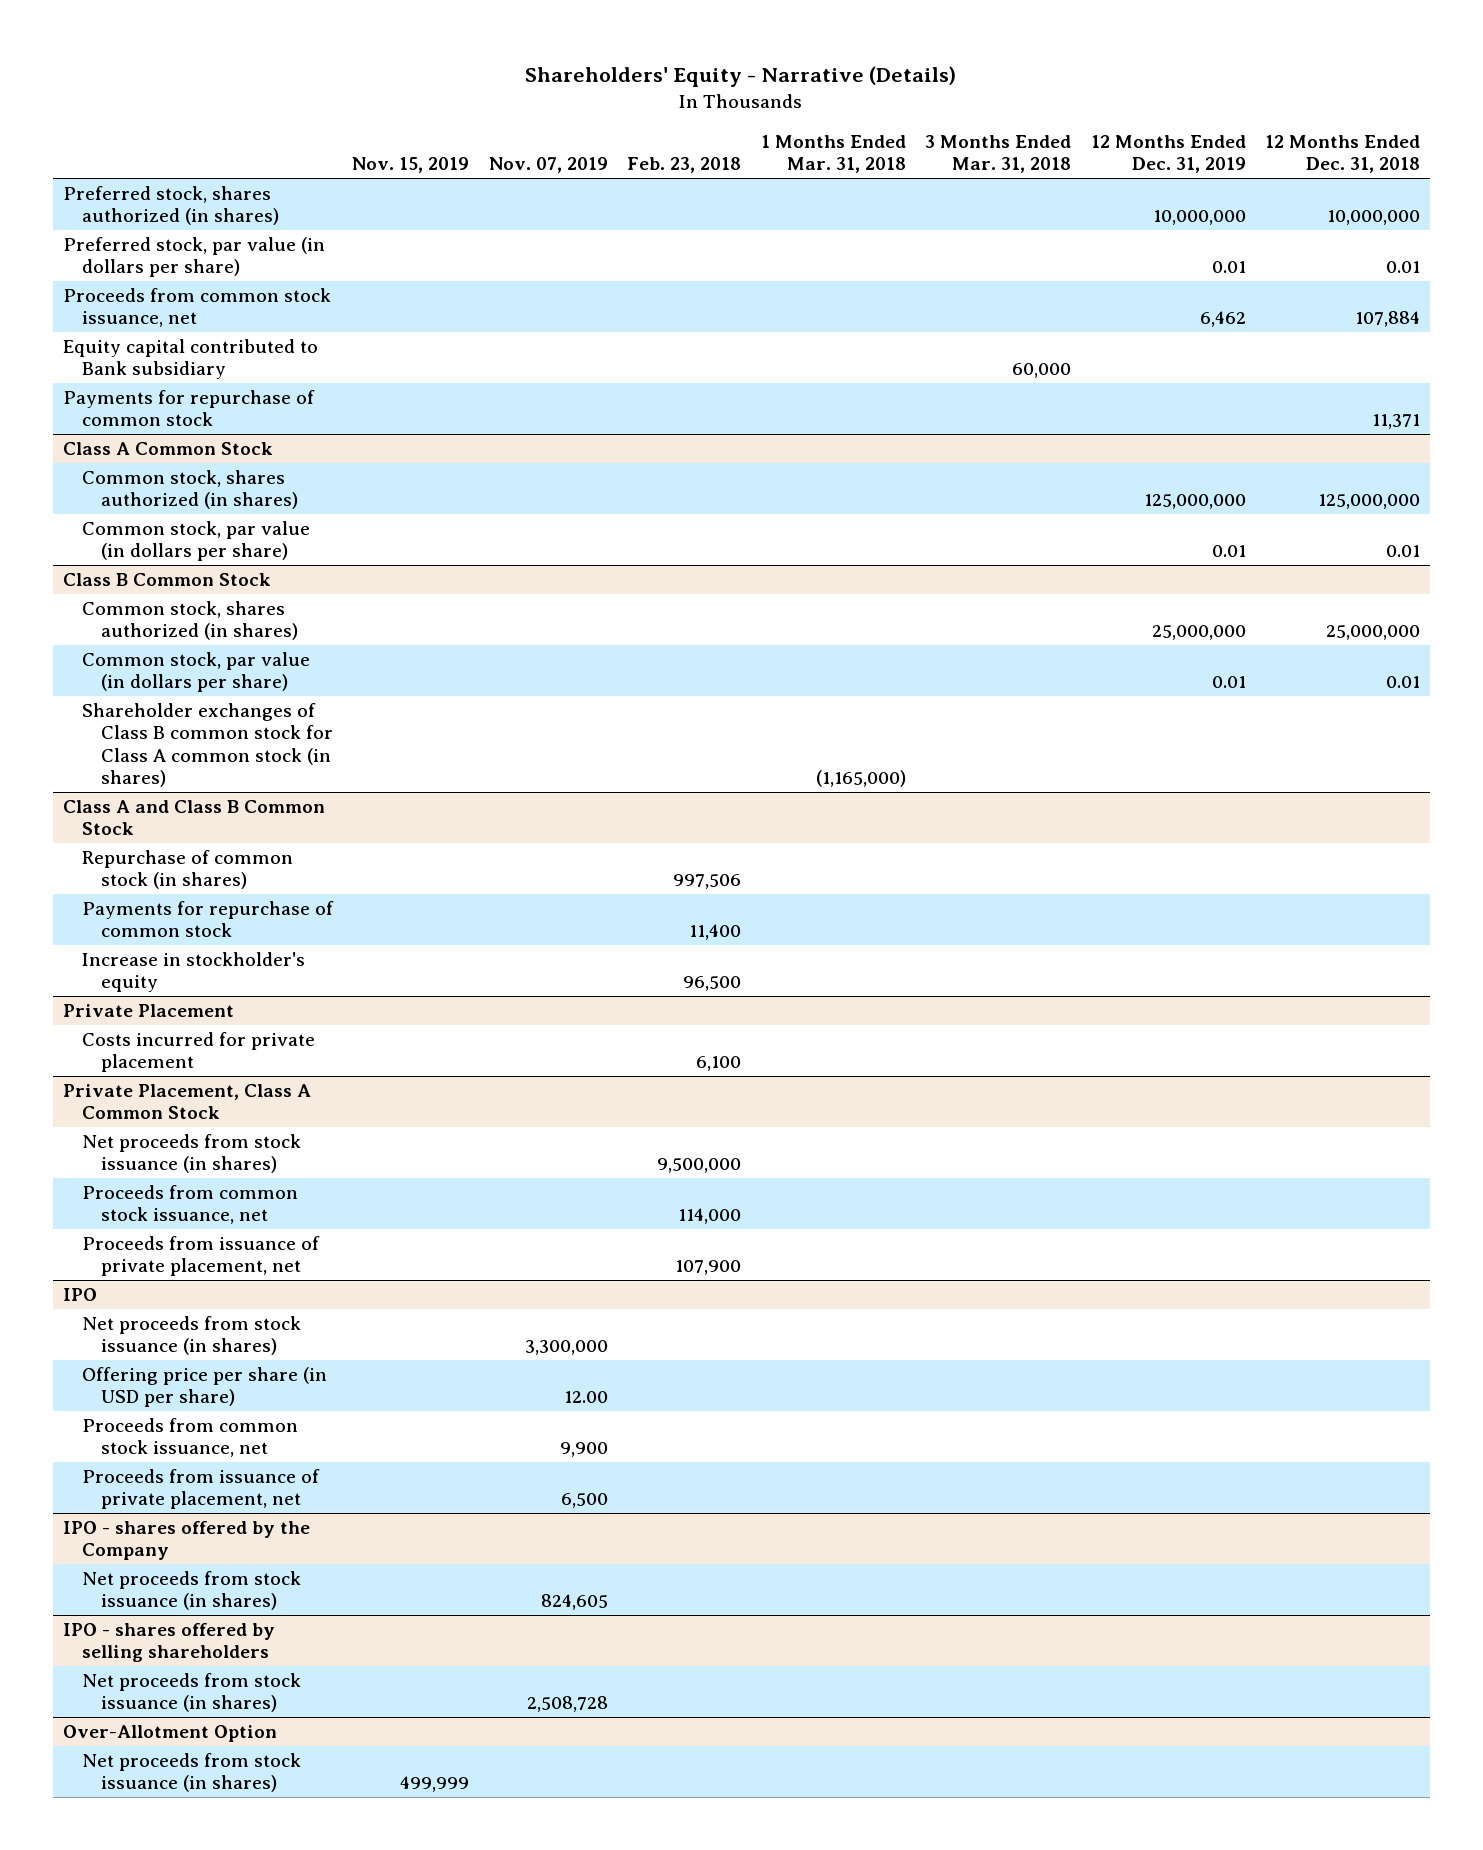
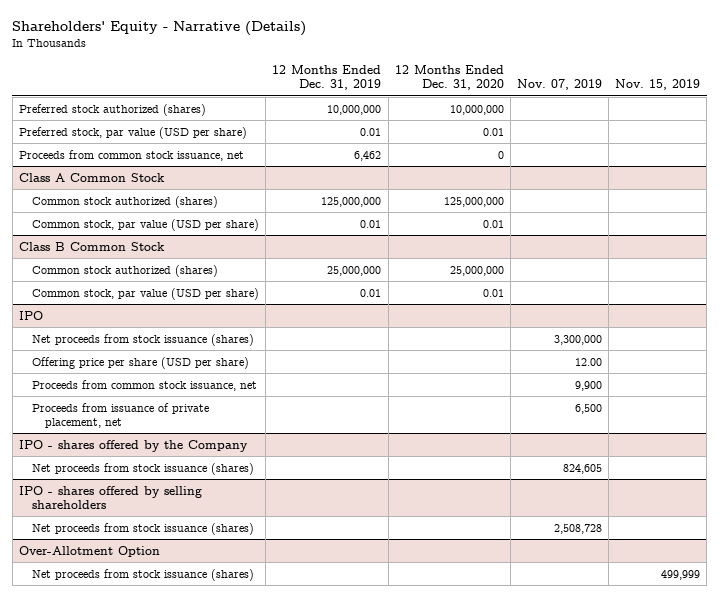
[627,157,742,174] Feb. 23, 2018 -> none
[760,134,906,174] 1 Months Ended Mar. 31, 2018 -> none
[925,134,1072,174] 3 Months Ended Mar. 31, 2018 -> none
[1265,134,1421,174] 12 Months Ended Dec. 31, 2018 -> none
none -> [394,64,504,91] 12 Months Ended Dec. 31, 2020
[62,185,279,226] Preferred stock, shares authorized (in shares) -> [19,103,207,116] Preferred stock authorized (shares)
[62,236,325,278] Preferred stock, par value (in dollars per share) -> [19,126,248,139] Preferred stock, par value (USD per share)
[62,338,318,380] Equity capital contributed to Bank subsidiary -> none
[62,389,315,427] Payments for repurchase of common stock -> none
[81,469,298,510] Common stock, shares authorized (in shares) -> [32,195,219,208] Common stock authorized (shares)
[81,520,310,562] Common stock, par value (in dollars per share) -> [32,218,260,231] Common stock, par value (USD per share)
[81,702,333,787] Shareholder exchanges of Class B common stock for Class A common stock (in shares) -> none
[62,799,325,836] Class A and Class B Common Stock -> none
[81,849,293,890] Repurchase of common stock (in shares) -> none
[81,900,334,938] Payments for repurchase of common stock -> none
[81,951,305,993] Increase in stockholder's equity -> none
[62,1003,234,1017] Private Placement -> none
[81,1031,315,1073] Costs incurred for private placement -> none
[62,1083,311,1120] Private Placement, Class A Common Stock -> none
[81,1133,301,1174] Net proceeds from stock issuance (in shares) -> none
[81,1184,298,1225] Proceeds from common stock issuance, net -> none
[81,1235,320,1277] Proceeds from issuance of private placement, net -> none
[81,600,298,641] Common stock, shares authorized (in shares) -> [32,264,219,277] Common stock authorized (shares)
[81,651,310,693] Common stock, par value (in dollars per share) -> [32,287,260,300] Common stock, par value (USD per share)
[81,1315,301,1356] Net proceeds from stock issuance (in shares) -> [32,333,255,346] Net proceeds from stock issuance (shares)
[81,1366,327,1408] Offering price per share (in USD per share) -> [32,356,250,369] Offering price per share (USD per share)
[81,1570,301,1611] Net proceeds from stock issuance (in shares) -> [32,462,255,475] Net proceeds from stock issuance (shares)
[81,1672,301,1713] Net proceeds from stock issuance (in shares) -> [32,522,255,535] Net proceeds from stock issuance (shares)
[81,1752,301,1793] Net proceeds from stock issuance (in shares) -> [32,568,255,581] Net proceeds from stock issuance (shares)

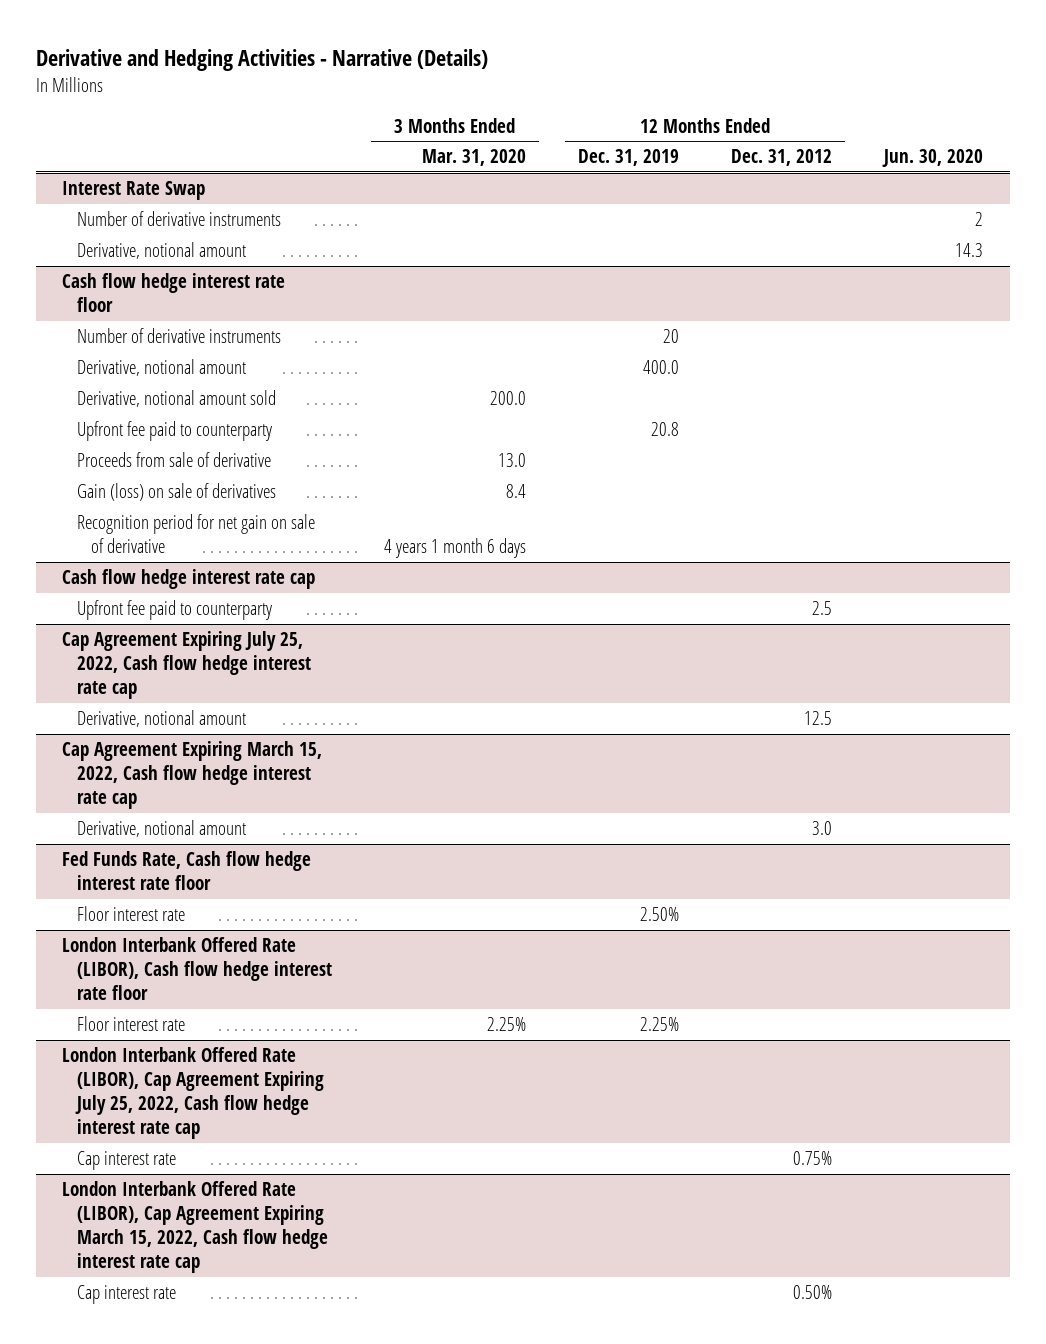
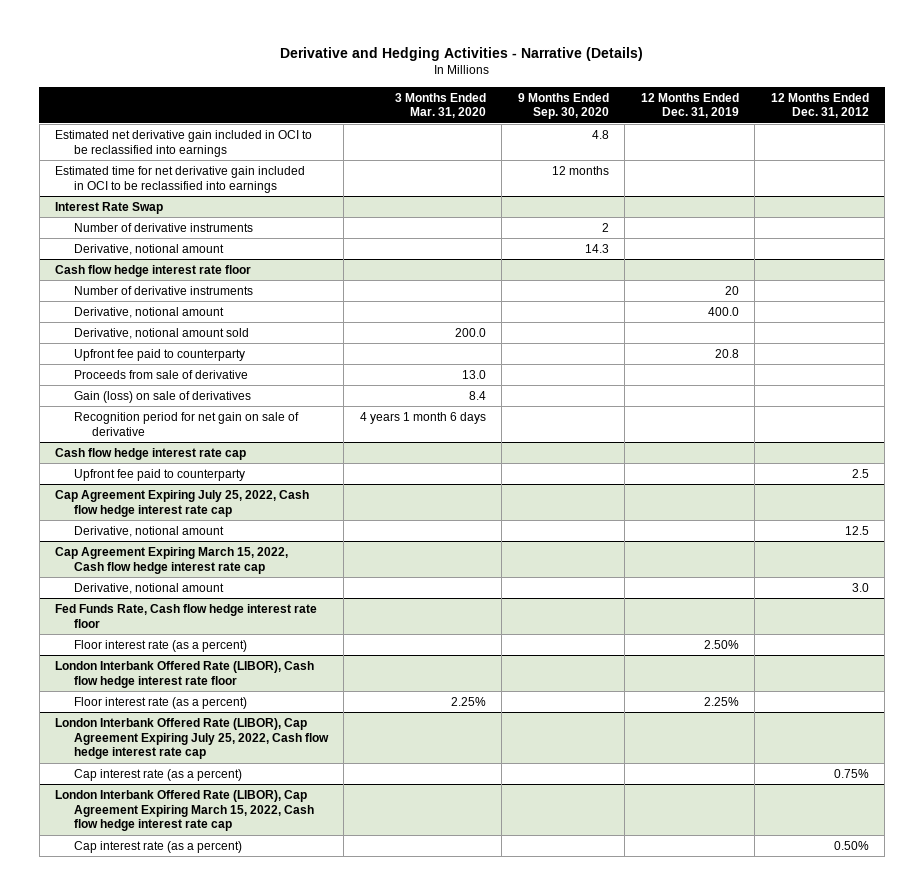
[882,149,984,168] Jun. 30, 2020 -> none
none -> [517,92,609,120] 9 Months Ended Sep. 30, 2020
none -> [55,129,313,157] Estimated net derivative gain included in OCI to be reclassified into earnings
none -> [55,165,306,193] Estimated time for net derivative gain included in OCI to be reclassified into earnings
[76,906,185,922] Floor interest rate -> [73,639,247,652] Floor interest rate (as a percent)
[76,1016,185,1032] Floor interest rate -> [73,696,247,709] Floor interest rate (as a percent)
[76,1151,176,1171] Cap interest rate -> [73,768,242,781] Cap interest rate (as a percent)
[76,1285,176,1305] Cap interest rate -> [73,840,242,853] Cap interest rate (as a percent)

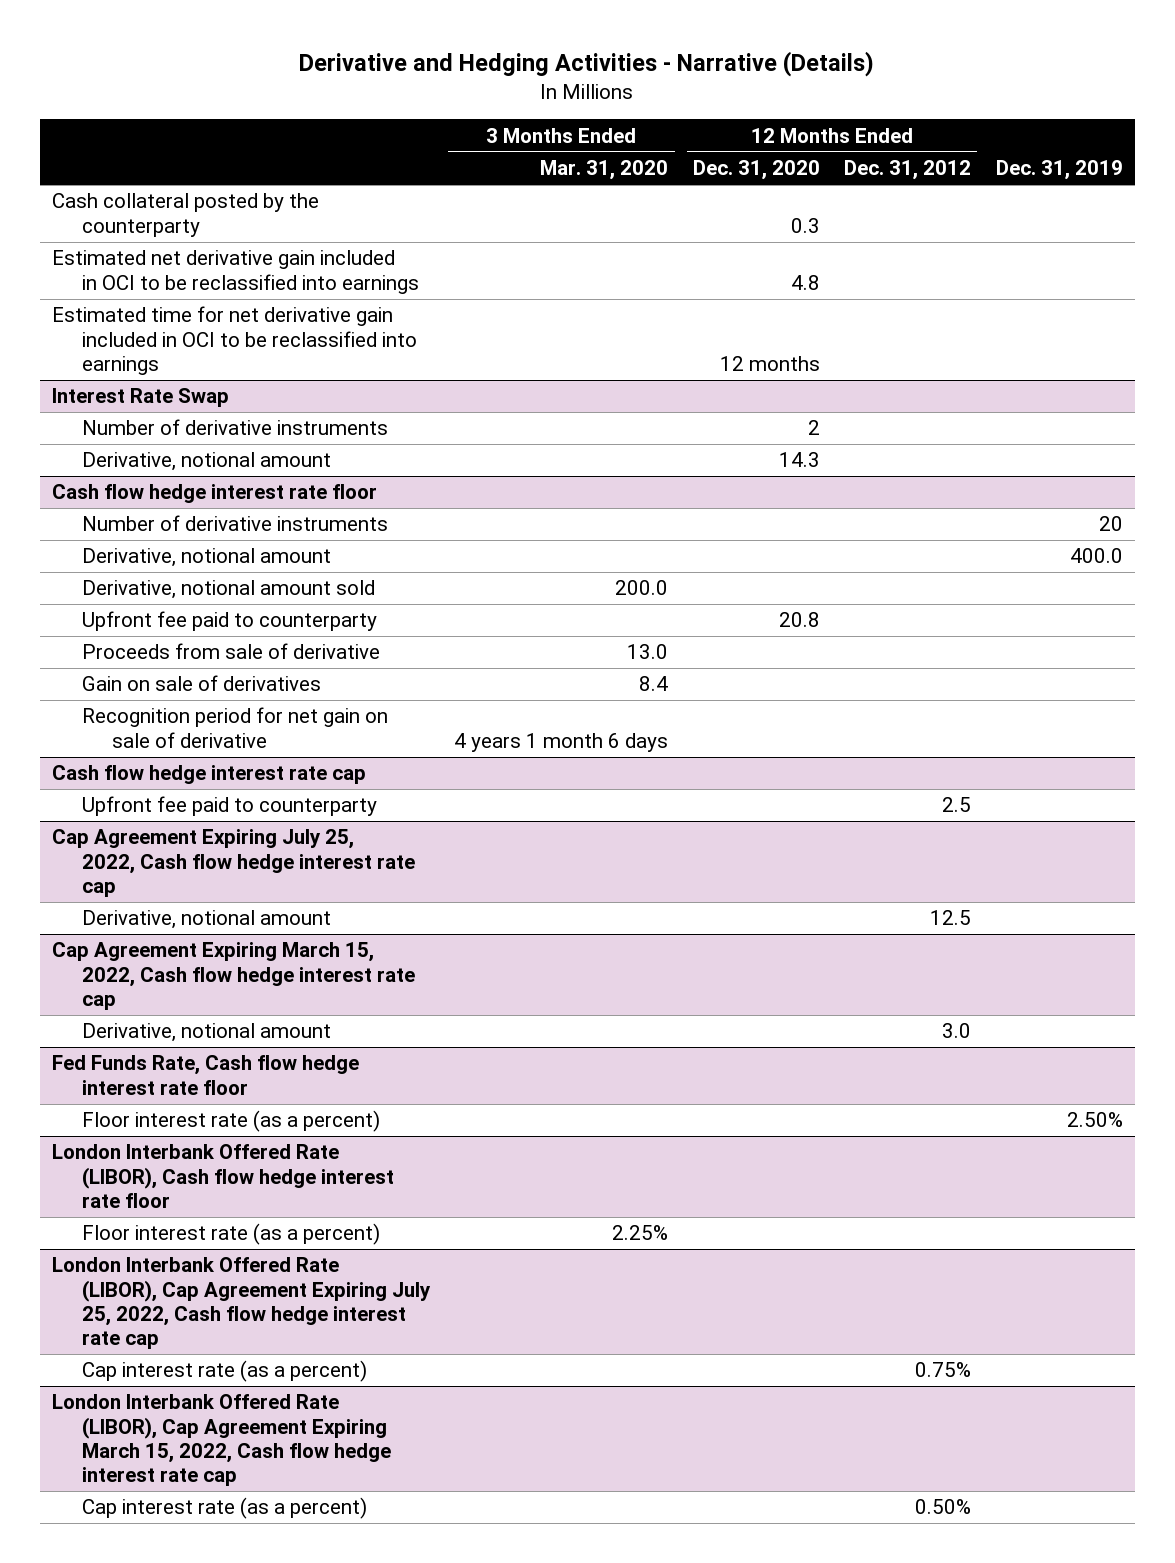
[517,92,609,120] 9 Months Ended Sep. 30, 2020 -> none
[640,92,739,119] 12 Months Ended Dec. 31, 2019 -> none
none -> [692,160,820,181] Dec. 31, 2020
none -> [995,160,1123,181] Dec. 31, 2019
none -> [52,193,320,237] Cash collateral posted by the counterparty
[73,390,251,403] Gain (loss) on sale of derivatives -> [81,675,321,692] Gain on sale of derivatives

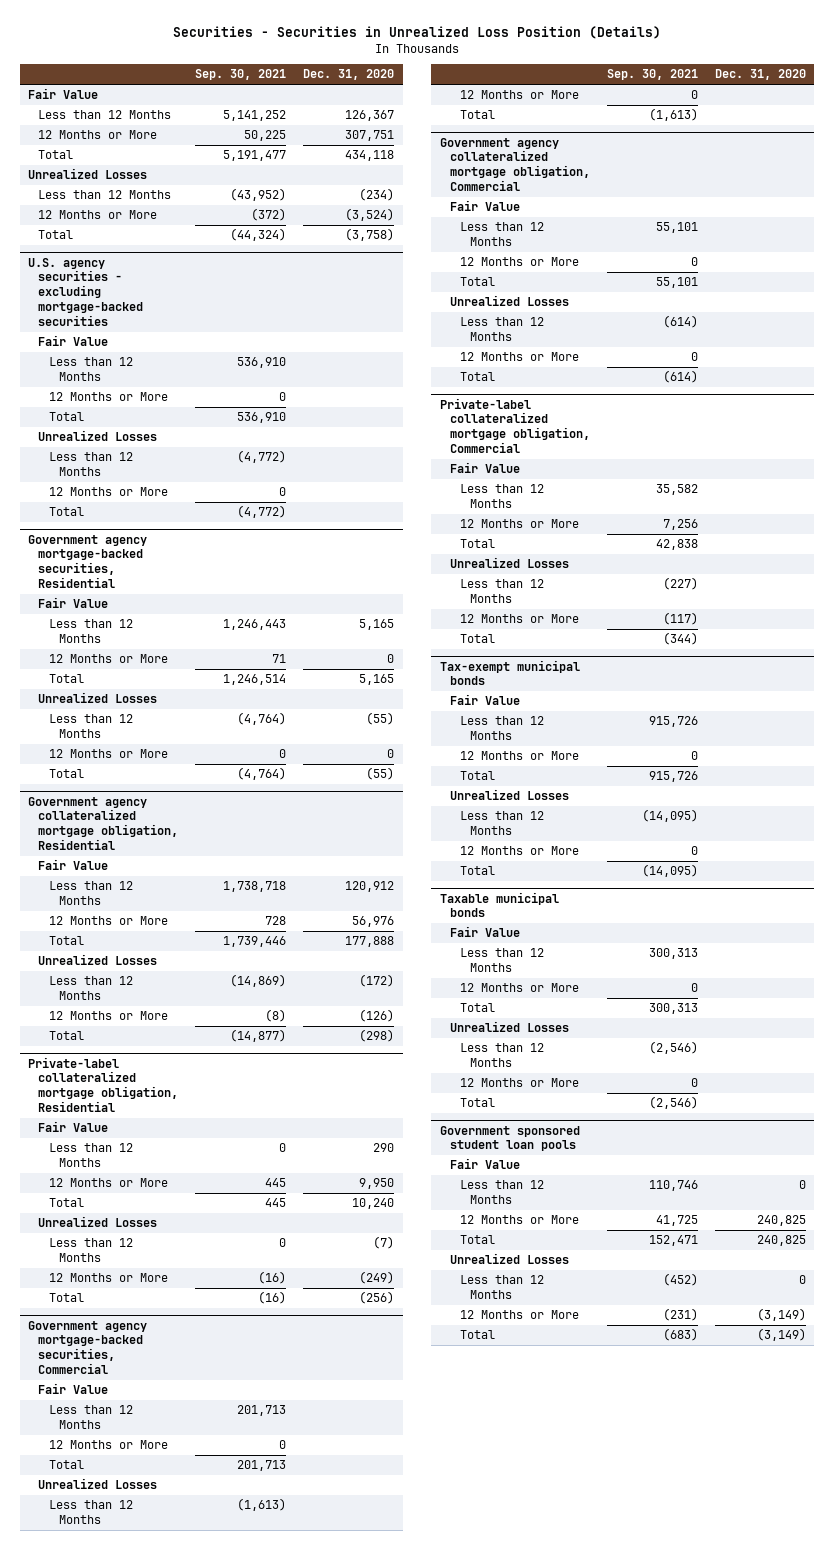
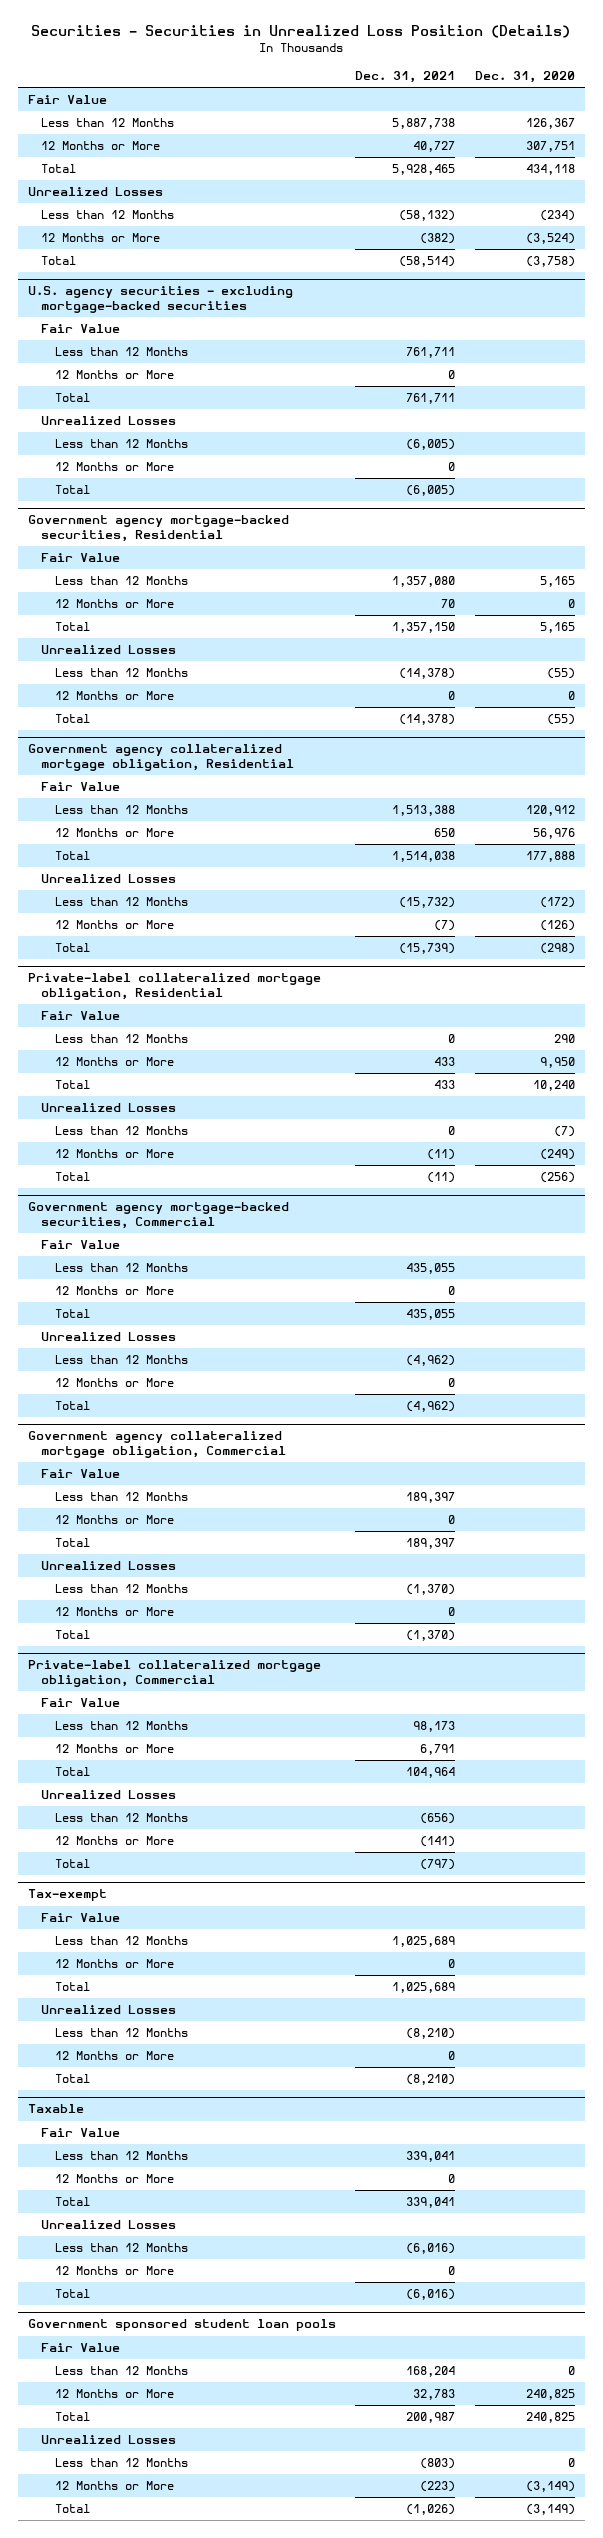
[195,69,287,81] Sep. 30, 2021 -> none
none -> [355,71,456,84] Dec. 31, 2021
[439,659,580,686] Tax-exempt municipal bonds -> [27,1889,107,1902] Tax-exempt
[439,891,559,918] Taxable municipal bonds -> [27,2104,84,2114] Taxable

